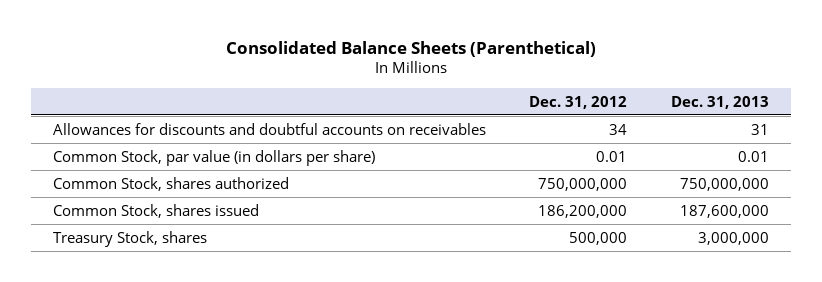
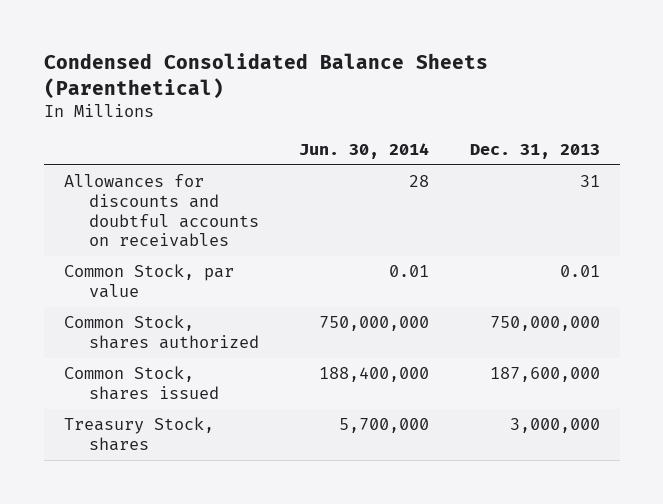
[225,40,596,57] Consolidated Balance Sheets (Parenthetical) -> [43,53,488,100] Condensed Consolidated Balance Sheets (Parenthetical)
[529,95,628,109] Dec. 31, 2012 -> none
none -> [299,143,430,160] Jun. 30, 2014
[52,149,375,166] Common Stock, par value (in dollars per share) -> [63,264,234,298] Common Stock, par value

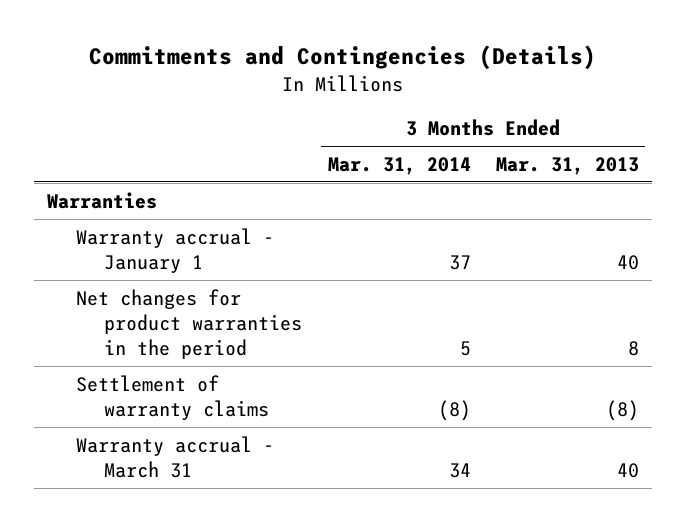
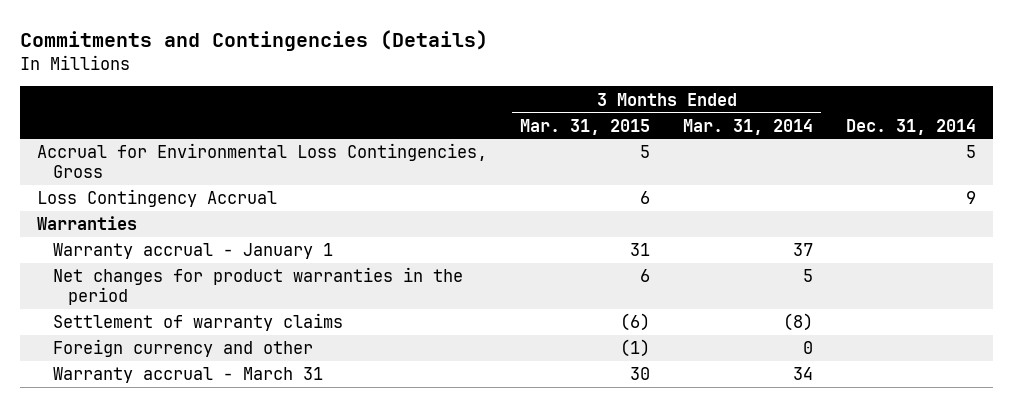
[495,156,639,175] Mar. 31, 2013 -> none
none -> [520,118,651,135] Mar. 31, 2015
none -> [846,118,977,135] Dec. 31, 2014
none -> [36,143,487,179] Accrual for Environmental Loss Contingencies, Gross
none -> [36,189,277,208] Loss Contingency Accrual
none -> [52,339,313,358] Foreign currency and other

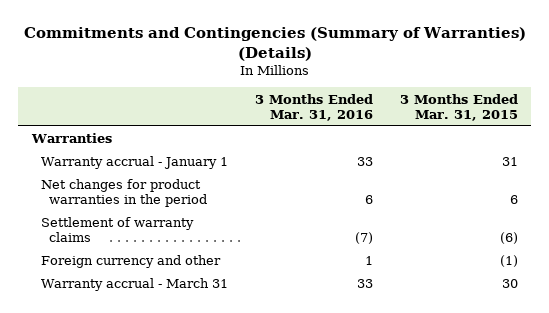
[20,29,489,51] Commitments and Contingencies (Details) -> [23,26,526,61] Commitments and Contingencies (Summary of Warranties) (Details)
[683,118,814,135] Mar. 31, 2014 -> none
[846,118,977,135] Dec. 31, 2014 -> none
none -> [254,93,373,121] 3 Months Ended Mar. 31, 2016
[36,143,487,179] Accrual for Environmental Loss Contingencies, Gross -> none
[36,189,277,208] Loss Contingency Accrual -> none

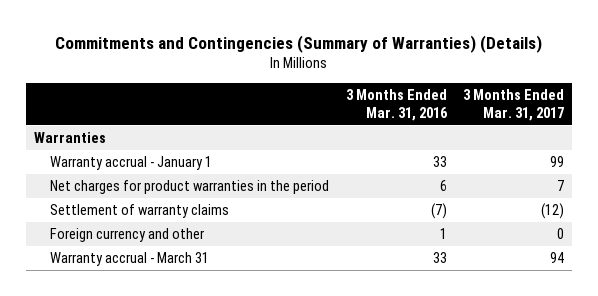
[399,93,518,121] 3 Months Ended Mar. 31, 2015 -> none
none -> [462,88,564,122] 3 Months Ended Mar. 31, 2017
[40,179,208,208] Net changes for product warranties in the period -> [50,179,330,194] Net charges for product warranties in the period

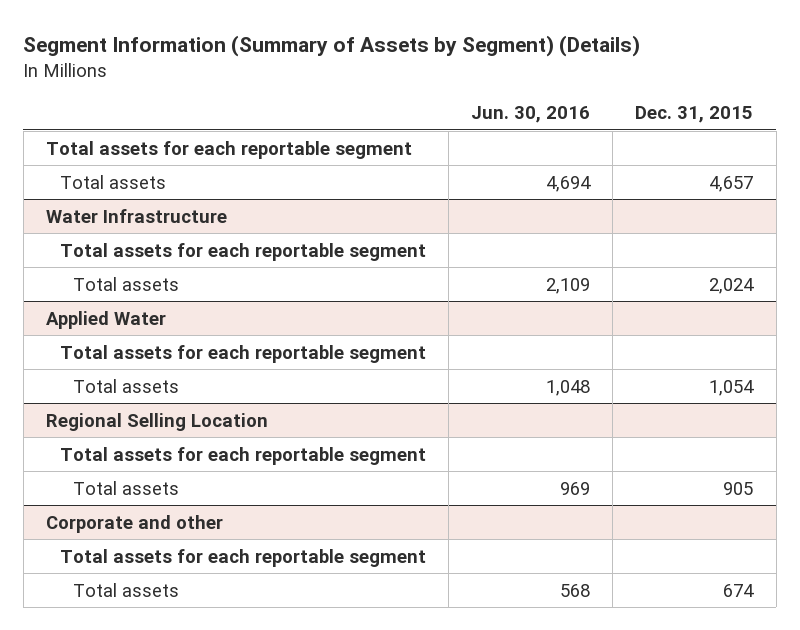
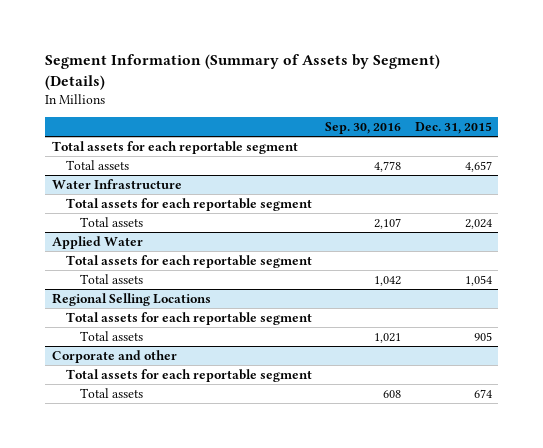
[471,105,591,123] Jun. 30, 2016 -> none
none -> [325,122,402,135] Sep. 30, 2016
[46,412,269,431] Regional Selling Location -> [51,292,211,306] Regional Selling Locations

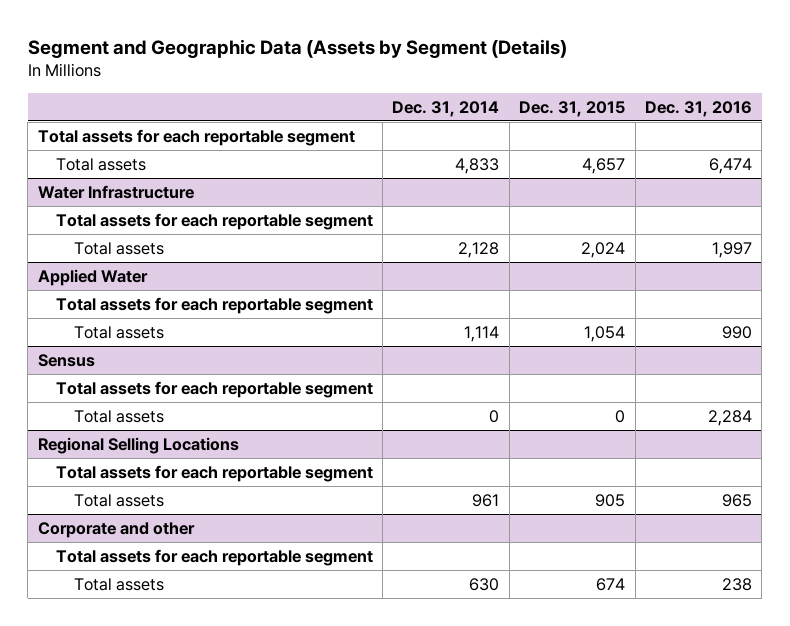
[44,54,440,91] Segment Information (Summary of Assets by Segment) (Details) -> [27,38,567,58] Segment and Geographic Data (Assets by Segment (Details)
[325,122,402,135] Sep. 30, 2016 -> none
none -> [392,100,500,117] Dec. 31, 2014
none -> [644,100,752,117] Dec. 31, 2016
none -> [37,354,95,368] Sensus
none -> [55,381,373,399] Total assets for each reportable segment
none -> [73,410,164,424] Total assets

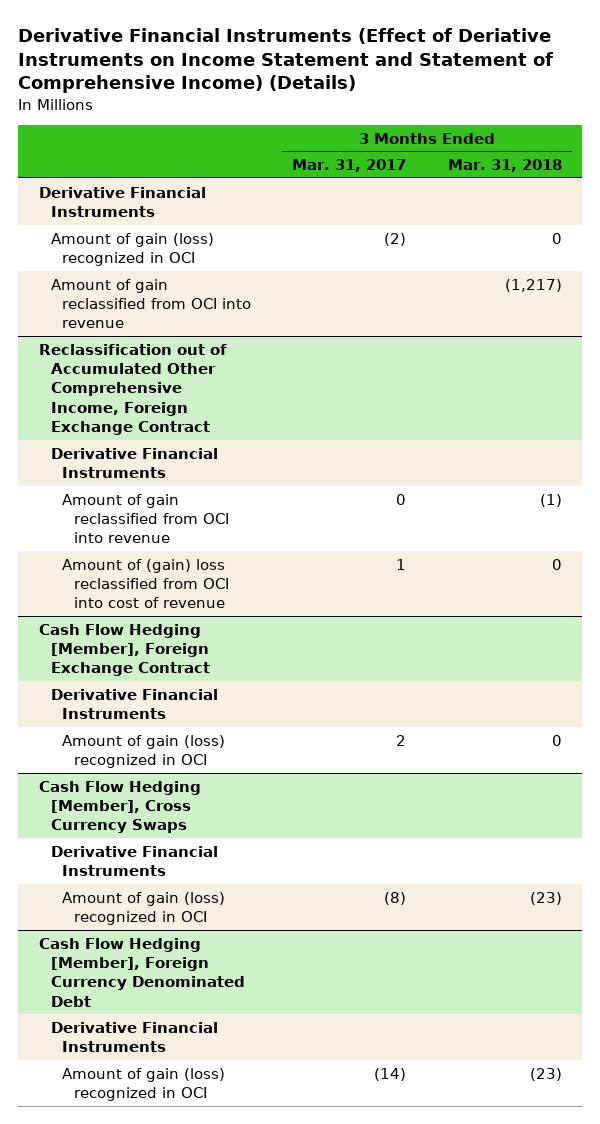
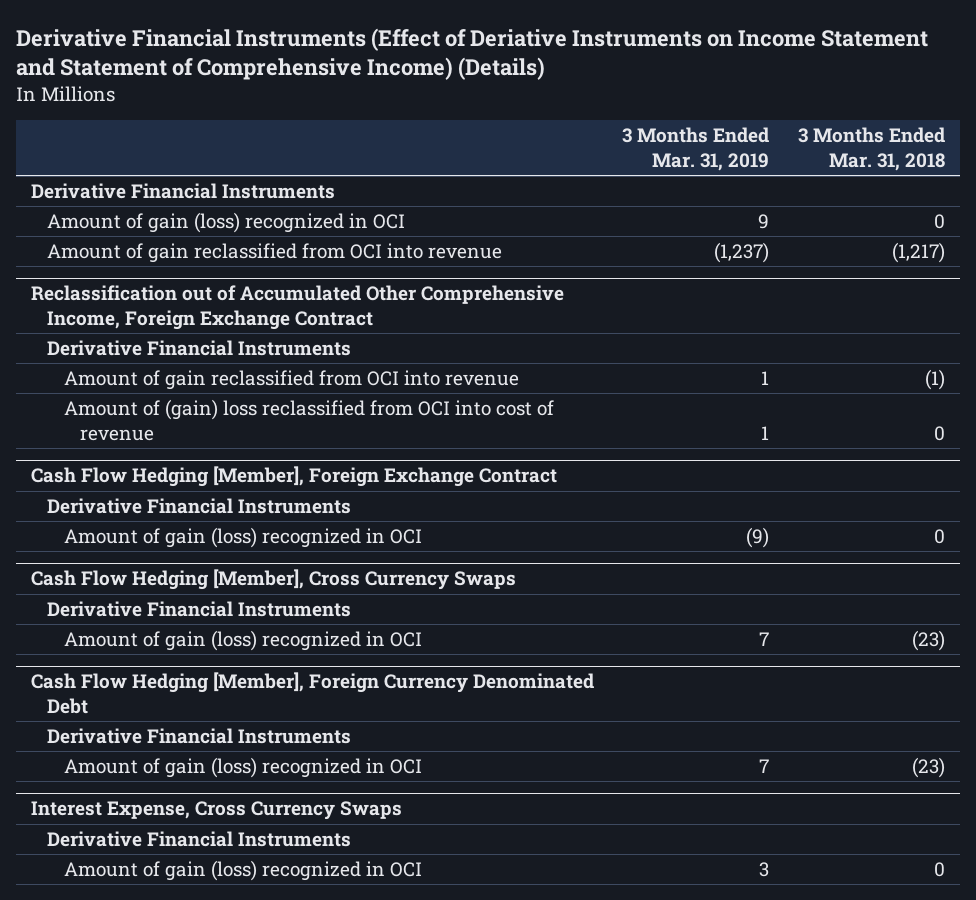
[292,159,407,173] Mar. 31, 2017 -> none
none -> [622,127,770,171] 3 Months Ended Mar. 31, 2019
none -> [30,801,402,821] Interest Expense, Cross Currency Swaps
none -> [47,831,352,848] Derivative Financial Instruments
none -> [63,860,422,882] Amount of gain (loss) recognized in OCI

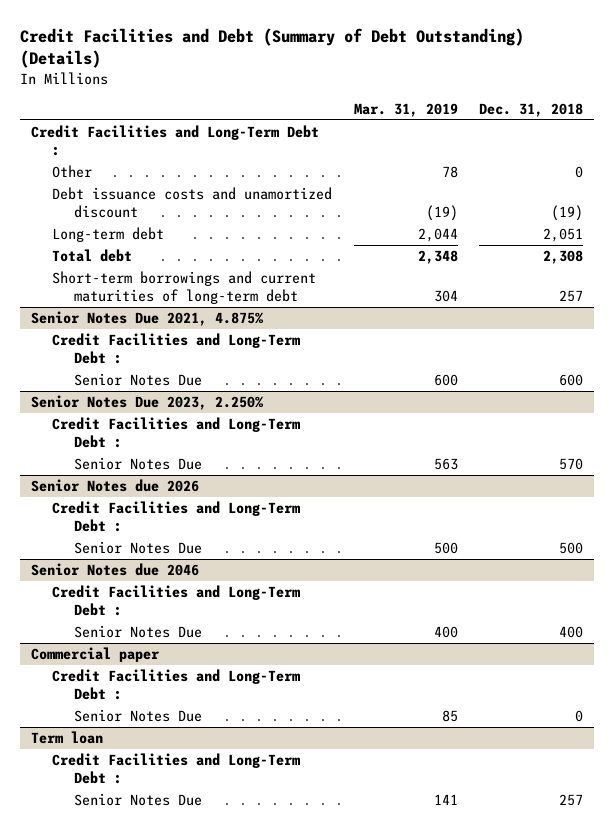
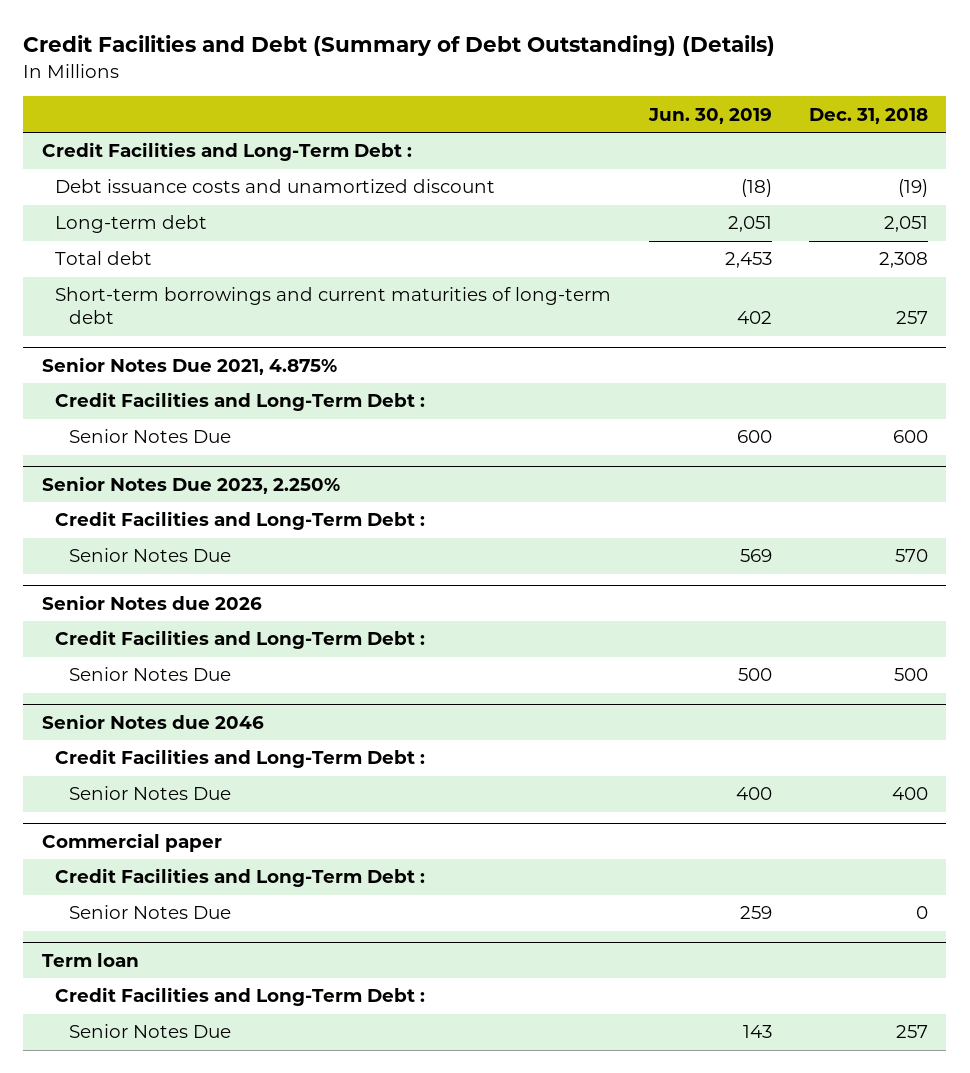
[353,102,458,117] Mar. 31, 2019 -> none
none -> [647,107,772,124] Jun. 30, 2019
[52,164,93,178] Other -> none

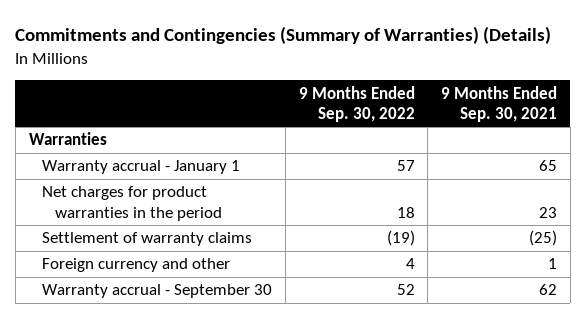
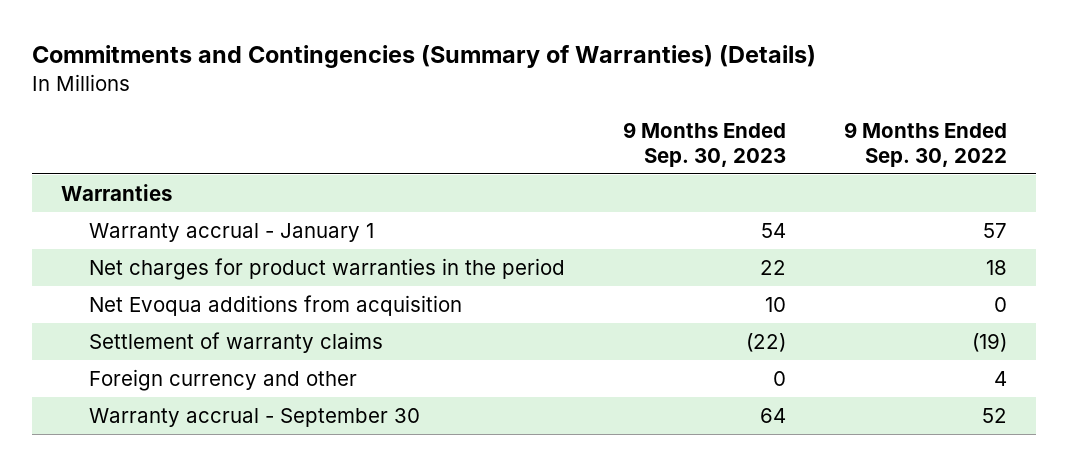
[441,85,558,123] 9 Months Ended Sep. 30, 2021 -> none
none -> [623,121,787,167] 9 Months Ended Sep. 30, 2023
none -> [89,294,463,316] Net Evoqua additions from acquisition

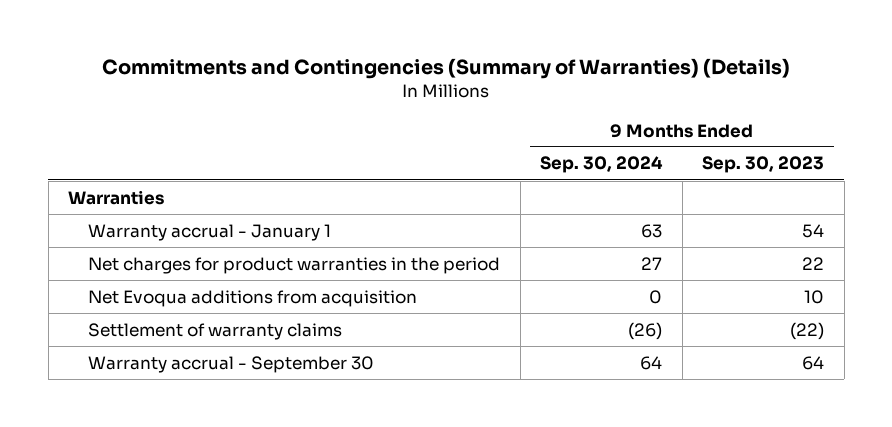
[844,121,1008,167] 9 Months Ended Sep. 30, 2022 -> none
none -> [540,156,664,174] Sep. 30, 2024
[89,368,358,391] Foreign currency and other -> none

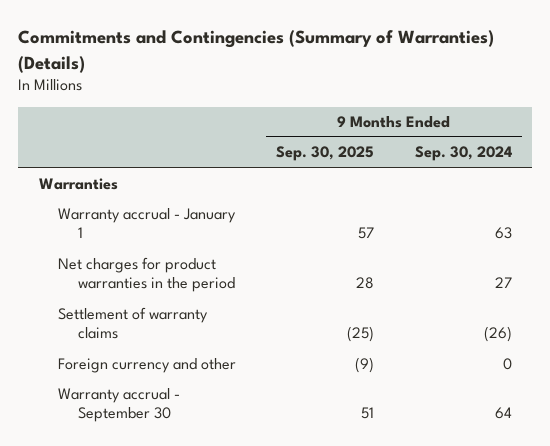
[702,156,825,174] Sep. 30, 2023 -> none
none -> [276,146,375,162] Sep. 30, 2025
[88,289,418,307] Net Evoqua additions from acquisition -> none
none -> [58,357,237,373] Foreign currency and other

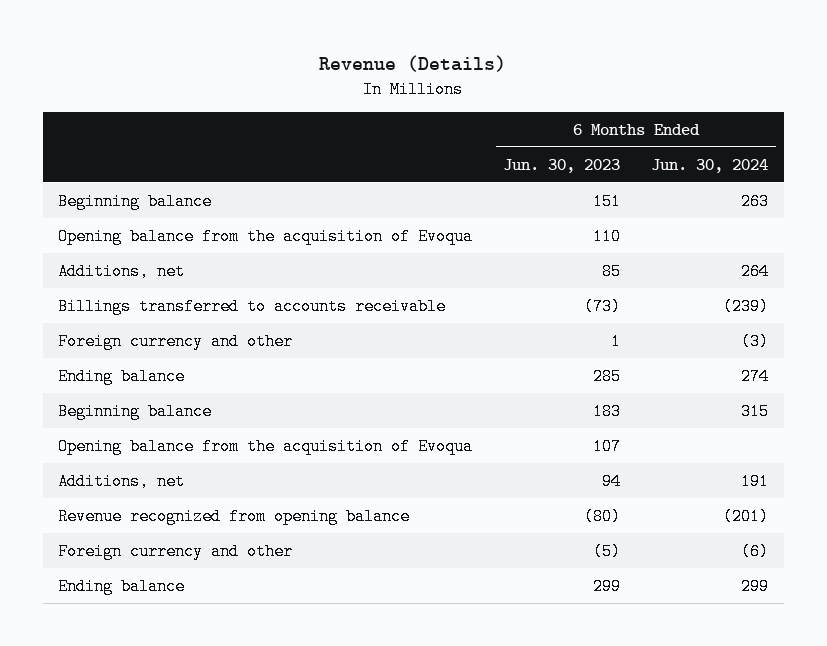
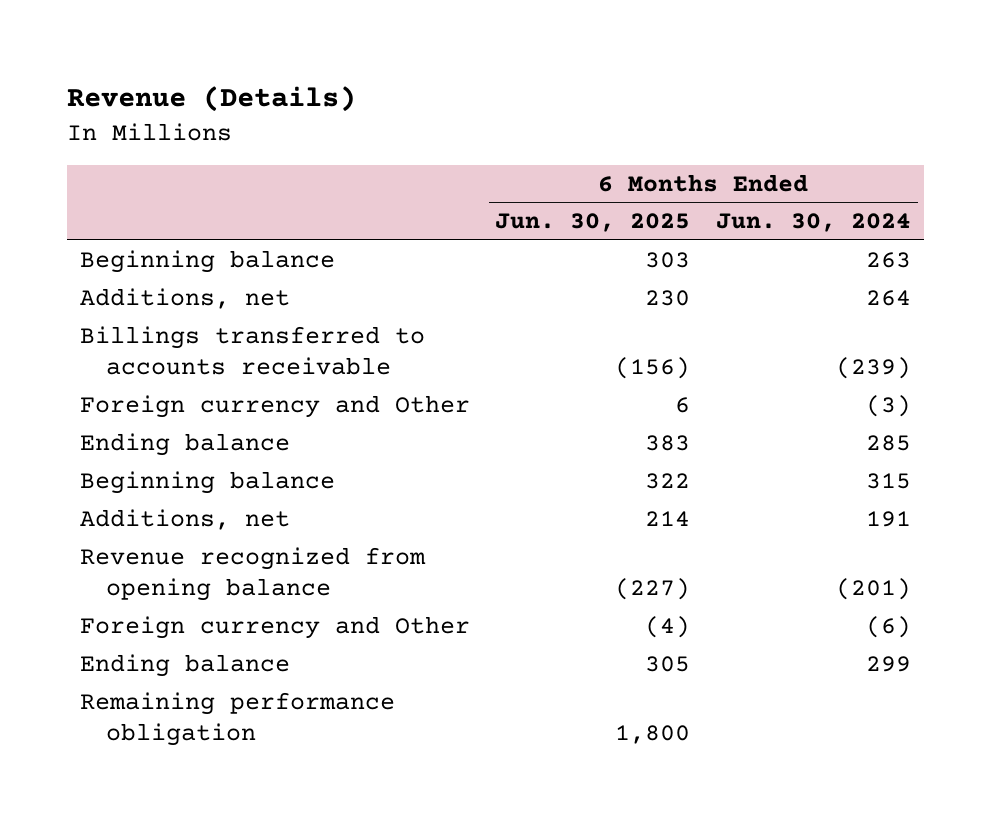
[503,158,621,173] Jun. 30, 2023 -> none
none -> [495,213,691,233] Jun. 30, 2025
[58,227,474,245] Opening balance from the acquisition of Evoqua -> none
[58,332,294,350] Foreign currency and other -> [79,395,470,419] Foreign currency and Other
[741,367,770,385] 274 -> [866,435,912,452] 285
[58,437,474,455] Opening balance from the acquisition of Evoqua -> none
[58,542,294,560] Foreign currency and other -> [79,616,470,640] Foreign currency and Other
none -> [79,692,395,747] Remaining performance obligation

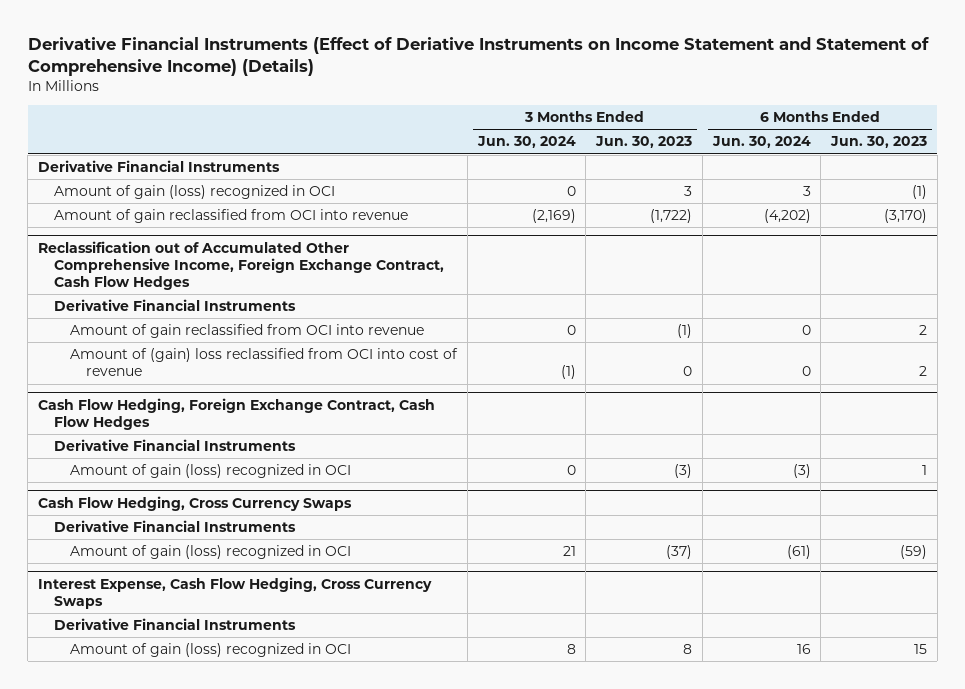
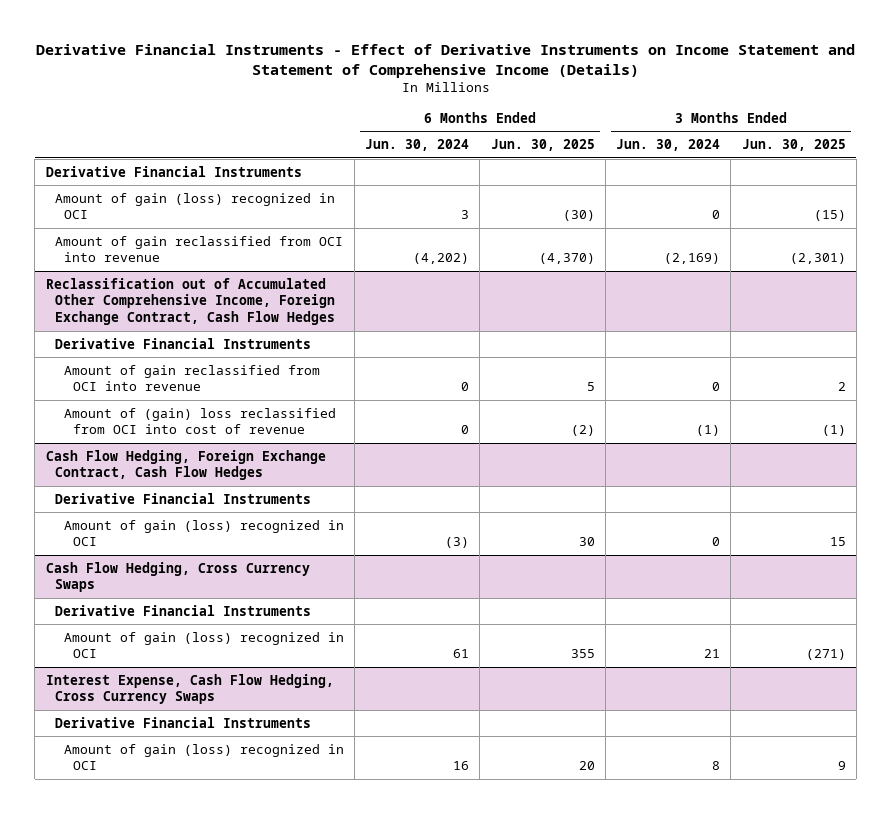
[27,36,929,76] Derivative Financial Instruments (Effect of Deriative Instruments on Income Statement and Statement of Comprehensive Income) (Details) -> [35,43,855,78] Derivative Financial Instruments - Effect of Derivative Instruments on Income Statement and Statement of Comprehensive Income (Details)
[595,136,693,149] Jun. 30, 2023 -> none
[830,136,928,149] Jun. 30, 2023 -> none
none -> [490,139,595,152] Jun. 30, 2025
none -> [741,139,846,152] Jun. 30, 2025
[786,545,811,560] (61) -> [453,649,470,659] 61

